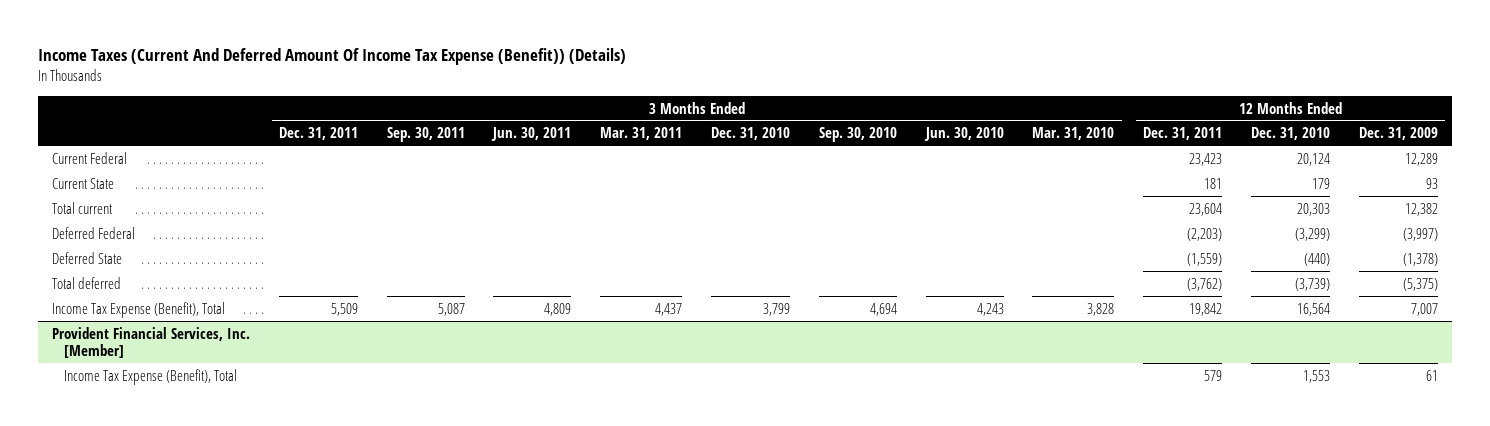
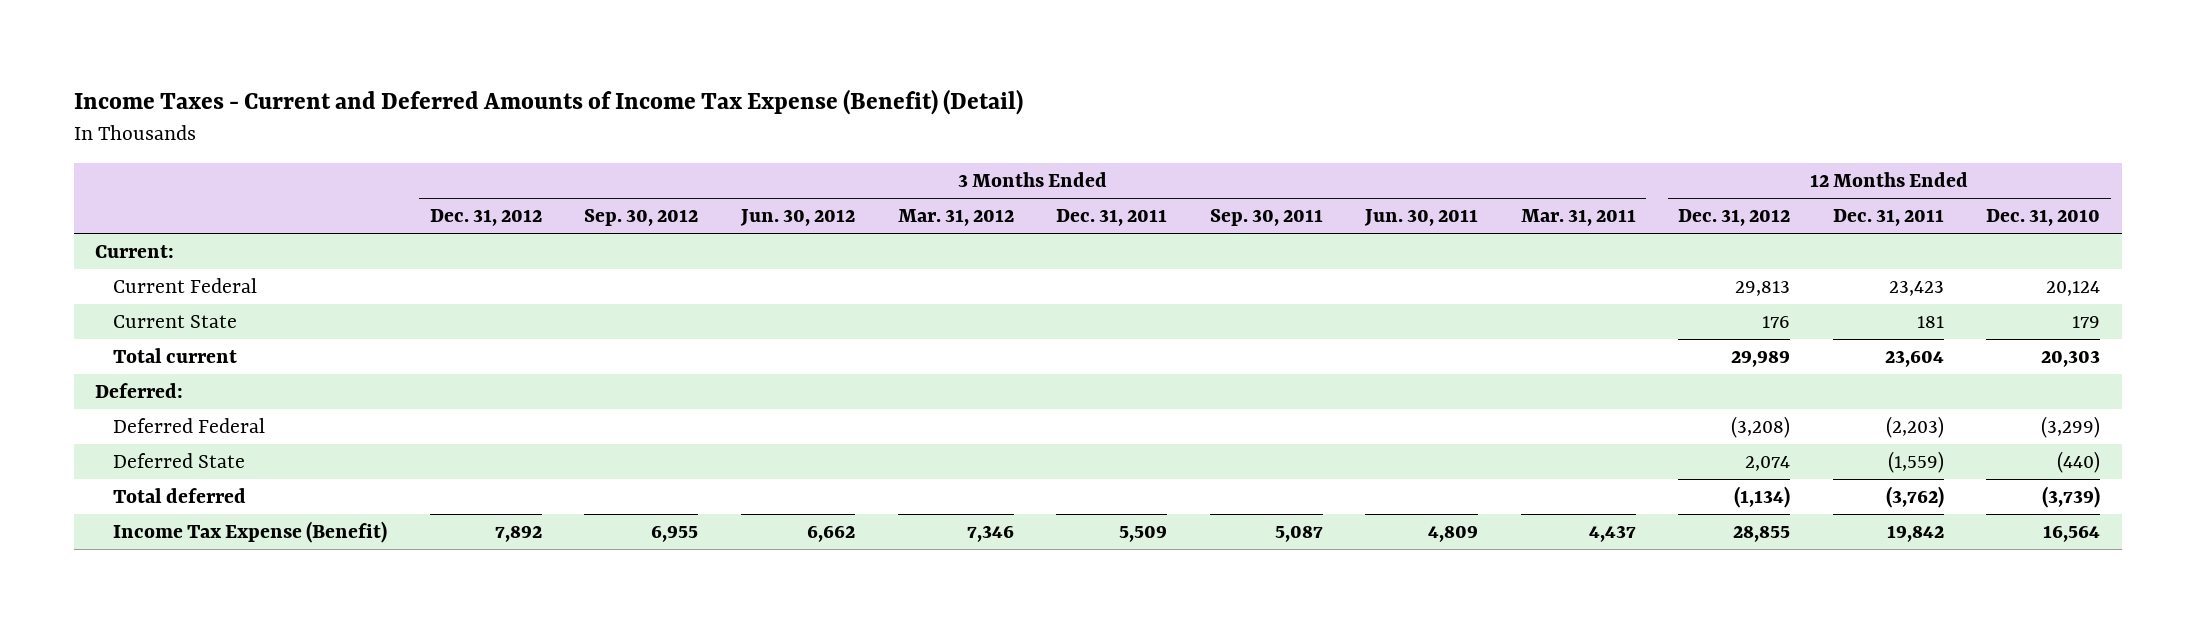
[37,47,626,65] Income Taxes (Current And Deferred Amount Of Income Tax Expense (Benefit)) (Details) -> [73,89,1023,116] Income Taxes - Current and Deferred Amounts of Income Tax Expense (Benefit) (Detail)
[711,127,791,141] Dec. 31, 2010 -> none
[818,127,897,143] Sep. 30, 2010 -> none
[923,127,1004,142] Jun. 30, 2010 -> none
[1032,127,1115,141] Mar. 31, 2010 -> none
[1358,127,1438,141] Dec. 31, 2009 -> none
none -> [429,209,542,227] Dec. 31, 2012
none -> [584,209,699,227] Sep. 30, 2012
none -> [740,209,856,227] Jun. 30, 2012
none -> [897,209,1014,227] Mar. 31, 2012
none -> [1678,209,1791,227] Dec. 31, 2012
none -> [94,244,174,258] Current:
none -> [94,382,183,398] Deferred:
[51,326,250,359] Provident Financial Services, Inc. [Member] -> none
[63,368,237,385] Income Tax Expense (Benefit), Total -> none
[51,301,225,318] Income Tax Expense (Benefit), Total -> [113,520,388,543] Income Tax Expense (Benefit)

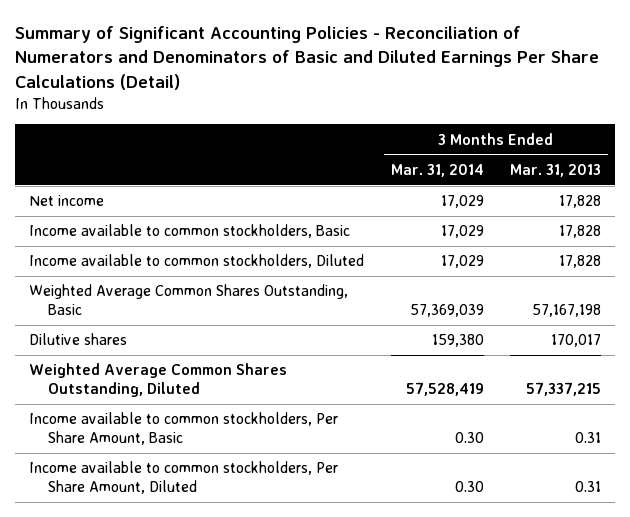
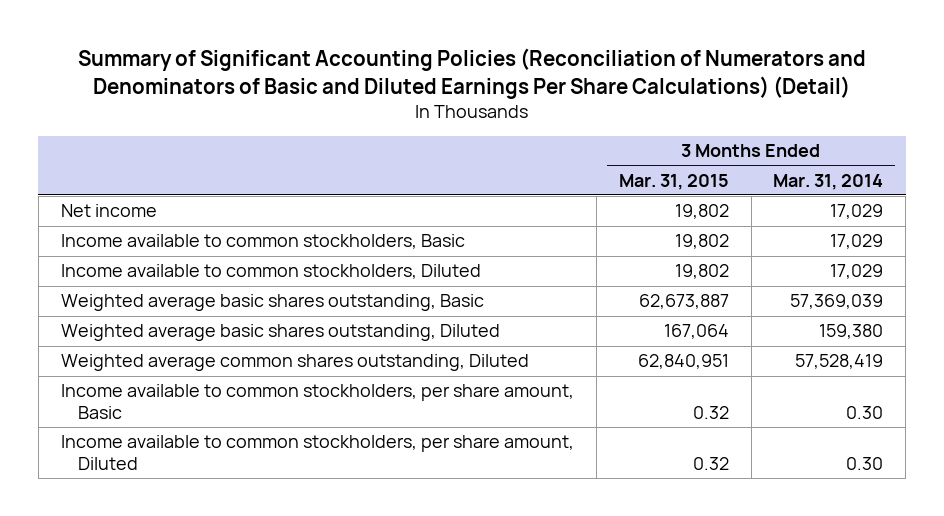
[15,26,600,90] Summary of Significant Accounting Policies - Reconciliation of Numerators and Denominators of Basic and Diluted Earnings Per Share Calculations (Detail) -> [78,48,867,99] Summary of Significant Accounting Policies (Reconciliation of Numerators and Denominators of Basic and Diluted Earnings Per Share Calculations) (Detail)
[510,163,602,177] Mar. 31, 2013 -> none
none -> [618,173,729,190] Mar. 31, 2015
[28,284,348,316] Weighted Average Common Shares Outstanding, Basic -> [60,294,484,312] Weighted average basic shares outstanding, Basic
[28,333,127,346] Dilutive shares -> [60,324,500,342] Weighted average basic shares outstanding, Diluted
[28,363,287,398] Weighted Average Common Shares Outstanding, Diluted -> [60,354,529,372] Weighted average common shares outstanding, Diluted
[28,412,338,446] Income available to common stockholders, Per Share Amount, Basic -> [60,384,574,419] Income available to common stockholders, per share amount, Basic
[28,461,338,495] Income available to common stockholders, Per Share Amount, Diluted -> [60,435,574,470] Income available to common stockholders, per share amount, Diluted

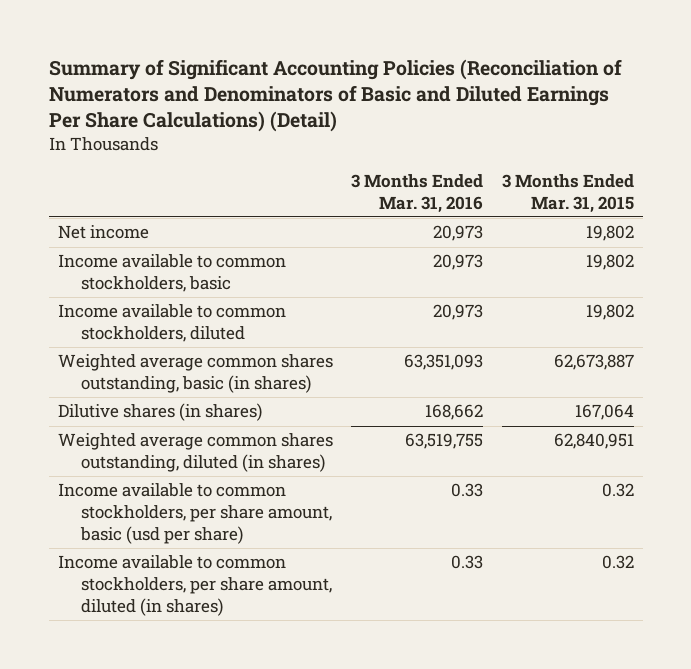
[773,173,884,190] Mar. 31, 2014 -> none
none -> [351,173,484,213] 3 Months Ended Mar. 31, 2016
[60,234,465,250] Income available to common stockholders, Basic -> [57,254,286,292] Income available to common stockholders, basic
[60,264,481,280] Income available to common stockholders, Diluted -> [57,304,286,342] Income available to common stockholders, diluted
[60,294,484,312] Weighted average basic shares outstanding, Basic -> [57,354,333,393] Weighted average common shares outstanding, basic (in shares)
[60,324,500,342] Weighted average basic shares outstanding, Diluted -> [57,403,262,422] Dilutive shares (in shares)
[60,354,529,372] Weighted average common shares outstanding, Diluted -> [57,433,333,472] Weighted average common shares outstanding, diluted (in shares)
[60,384,574,419] Income available to common stockholders, per share amount, Basic -> [57,483,332,544] Income available to common stockholders, per share amount, basic (usd per share)
[60,435,574,470] Income available to common stockholders, per share amount, Diluted -> [57,555,332,616] Income available to common stockholders, per share amount, diluted (in shares)

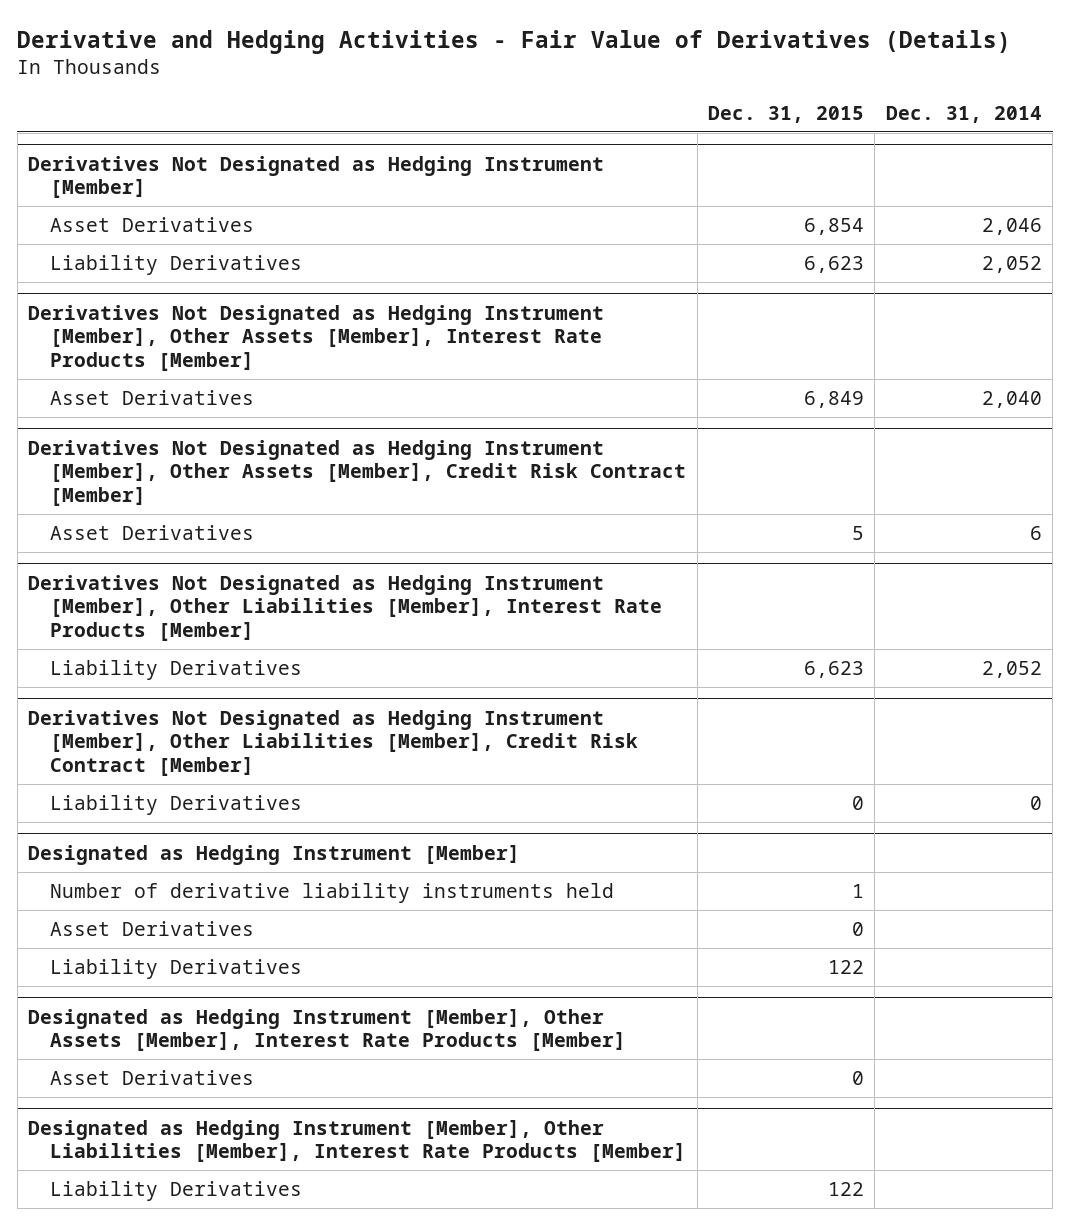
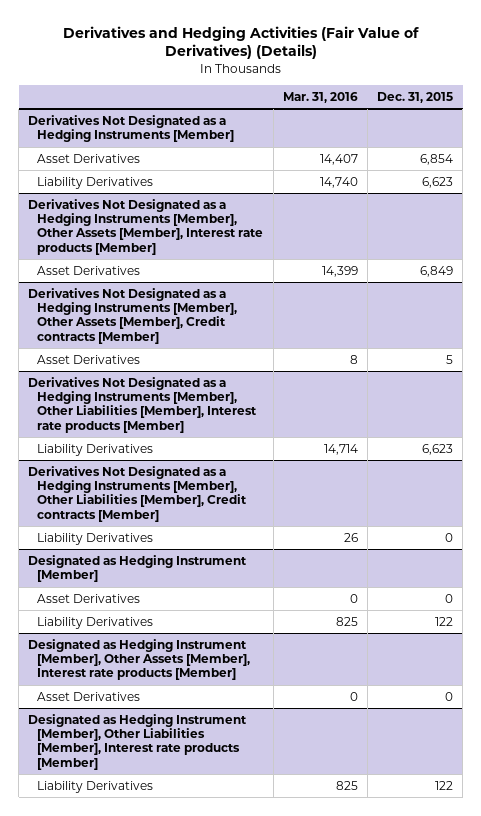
[17,29,1012,54] Derivative and Hedging Activities - Fair Value of Derivatives (Details) -> [62,25,419,60] Derivatives and Hedging Activities (Fair Value of Derivatives) (Details)
[885,105,1042,123] Dec. 31, 2014 -> none
none -> [282,91,358,103] Mar. 31, 2016
[27,155,604,199] Derivatives Not Designated as Hedging Instrument [Member] -> [28,114,235,143] Derivatives Not Designated as a Hedging Instruments [Member]
[27,304,604,371] Derivatives Not Designated as Hedging Instrument [Member], Other Assets [Member], Interest Rate Products [Member] -> [28,198,264,255] Derivatives Not Designated as a Hedging Instruments [Member], Other Assets [Member], Interest rate products [Member]
[27,439,687,506] Derivatives Not Designated as Hedging Instrument [Member], Other Assets [Member], Credit Risk Contract [Member] -> [28,287,238,344] Derivatives Not Designated as a Hedging Instruments [Member], Other Assets [Member], Credit contracts [Member]
[27,574,663,641] Derivatives Not Designated as Hedging Instrument [Member], Other Liabilities [Member], Interest Rate Products [Member] -> [28,376,258,433] Derivatives Not Designated as a Hedging Instruments [Member], Other Liabilities [Member], Interest rate products [Member]
[27,709,639,776] Derivatives Not Designated as Hedging Instrument [Member], Other Liabilities [Member], Credit Risk Contract [Member] -> [28,465,248,522] Derivatives Not Designated as a Hedging Instruments [Member], Other Liabilities [Member], Credit contracts [Member]
[50,883,615,904] Number of derivative liability instruments held -> none
[27,1008,627,1052] Designated as Hedging Instrument [Member], Other Assets [Member], Interest Rate Products [Member] -> [28,638,251,681] Designated as Hedging Instrument [Member], Other Assets [Member], Interest rate products [Member]
[27,1119,687,1163] Designated as Hedging Instrument [Member], Other Liabilities [Member], Interest Rate Products [Member] -> [28,713,248,770] Designated as Hedging Instrument [Member], Other Liabilities [Member], Interest rate products [Member]

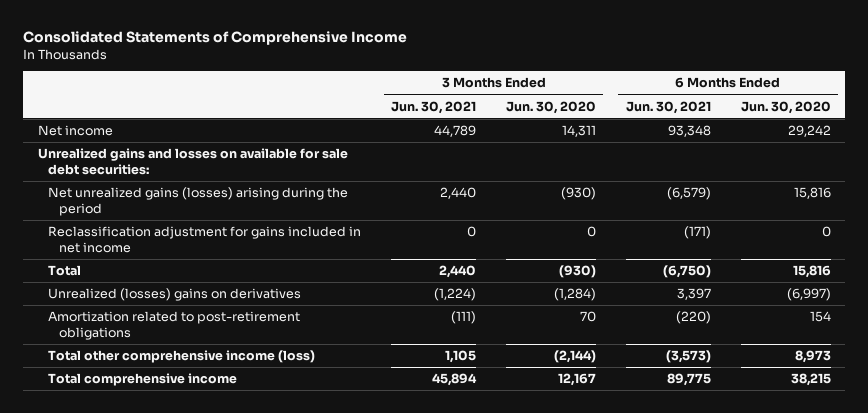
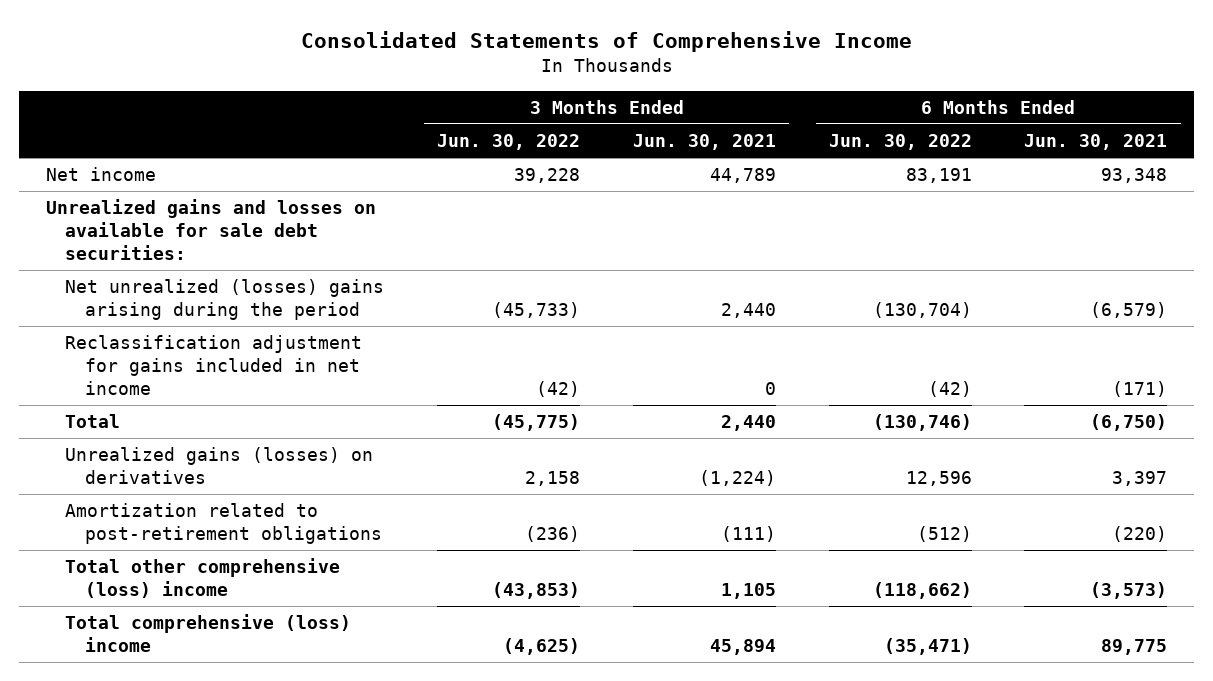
[506,100,597,114] Jun. 30, 2020 -> none
[740,100,831,114] Jun. 30, 2020 -> none
none -> [437,134,581,151] Jun. 30, 2022
none -> [828,134,972,151] Jun. 30, 2022
[48,187,349,216] Net unrealized gains (losses) arising during the period -> [65,279,385,321] Net unrealized (losses) gains arising during the period
[48,288,302,302] Unrealized (losses) gains on derivatives -> [65,447,374,485] Unrealized gains (losses) on derivatives
[48,350,316,364] Total other comprehensive income (loss) -> [65,558,341,599] Total other comprehensive (loss) income
[48,373,238,387] Total comprehensive income -> [65,614,352,653] Total comprehensive (loss) income

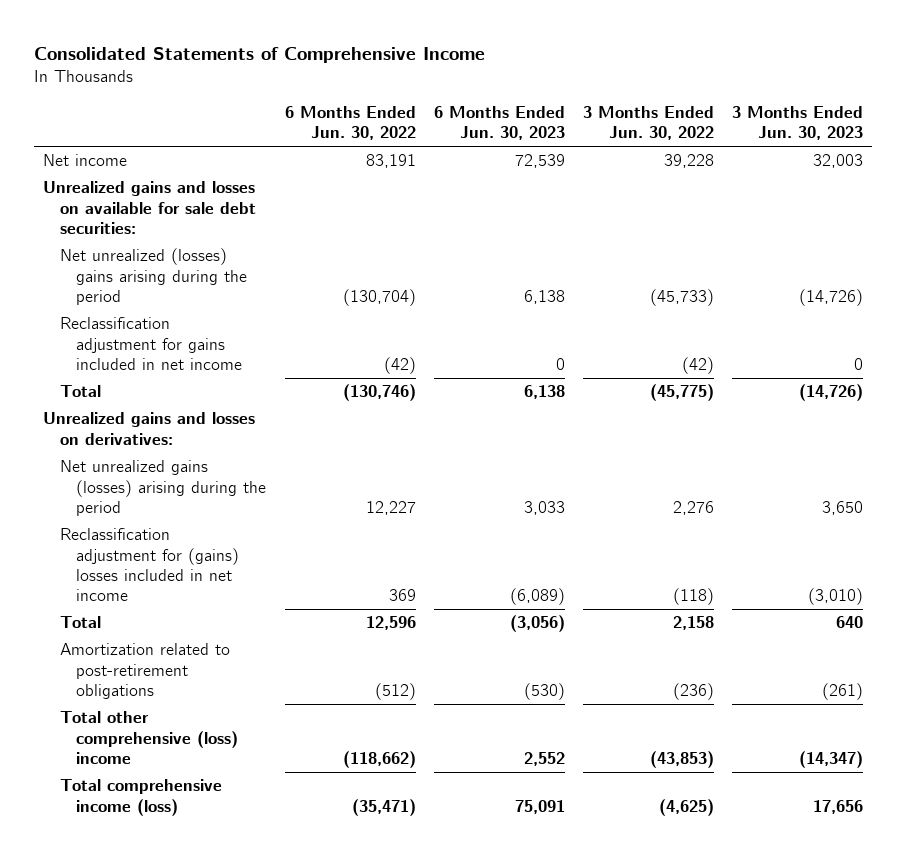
[632,134,776,151] Jun. 30, 2021 -> none
[1024,134,1168,151] Jun. 30, 2021 -> none
none -> [433,106,565,141] 6 Months Ended Jun. 30, 2023
none -> [731,106,863,141] 3 Months Ended Jun. 30, 2023
none -> [43,412,256,445] Unrealized gains and losses on derivatives:
none -> [59,460,267,516] Net unrealized gains (losses) arising during the period
none -> [59,528,240,601] Reclassification adjustment for (gains) losses included in net income
[65,447,374,485] Unrealized gains (losses) on derivatives -> [59,616,101,629] Total
[65,614,352,653] Total comprehensive (loss) income -> [59,779,222,816] Total comprehensive income (loss)

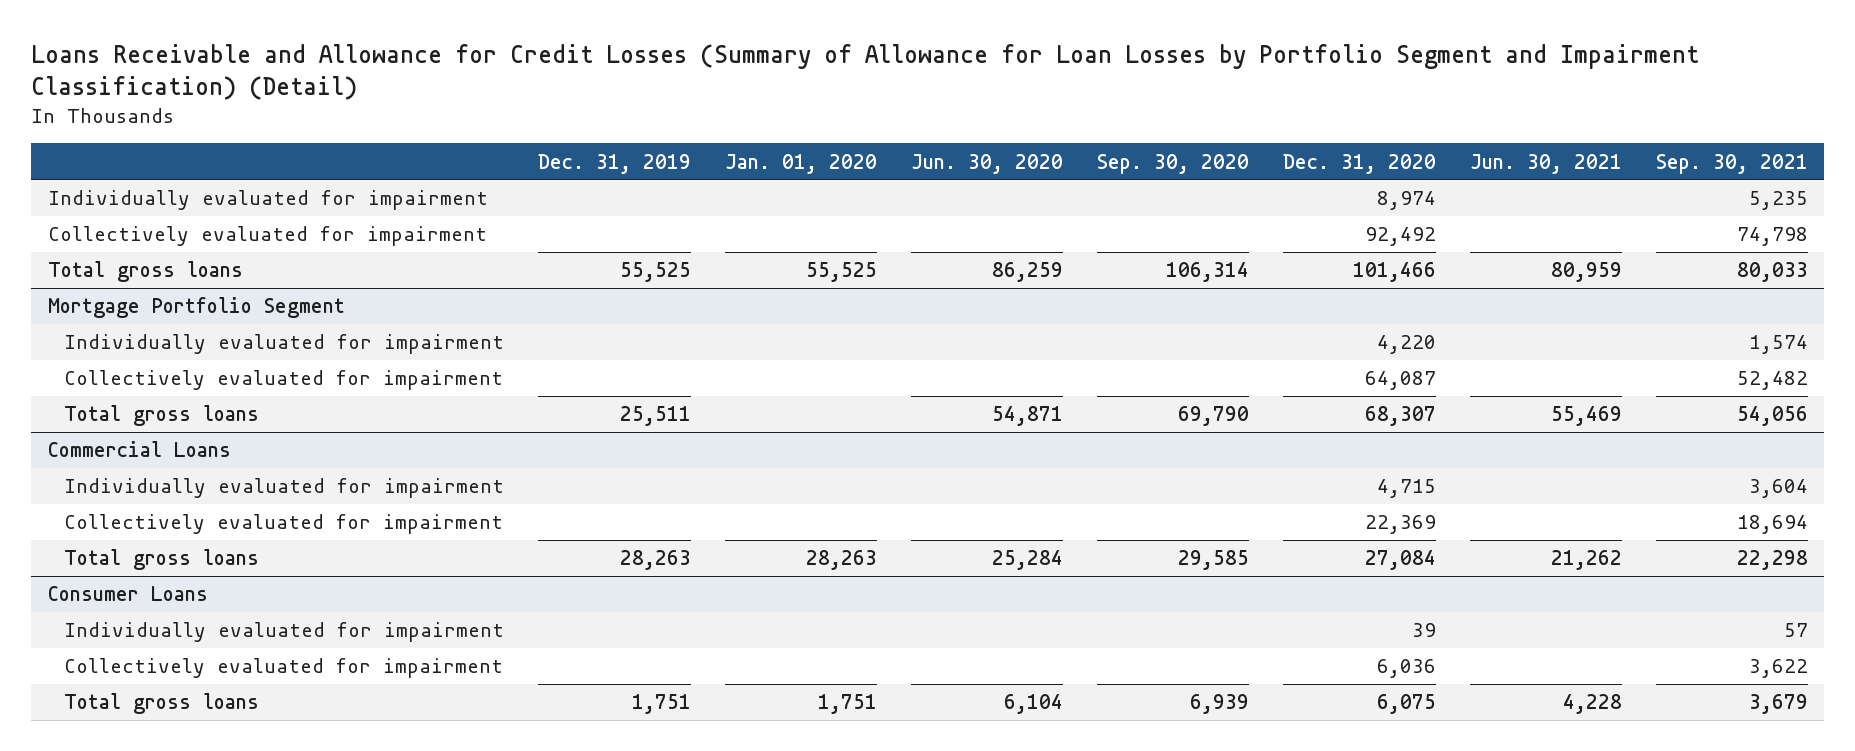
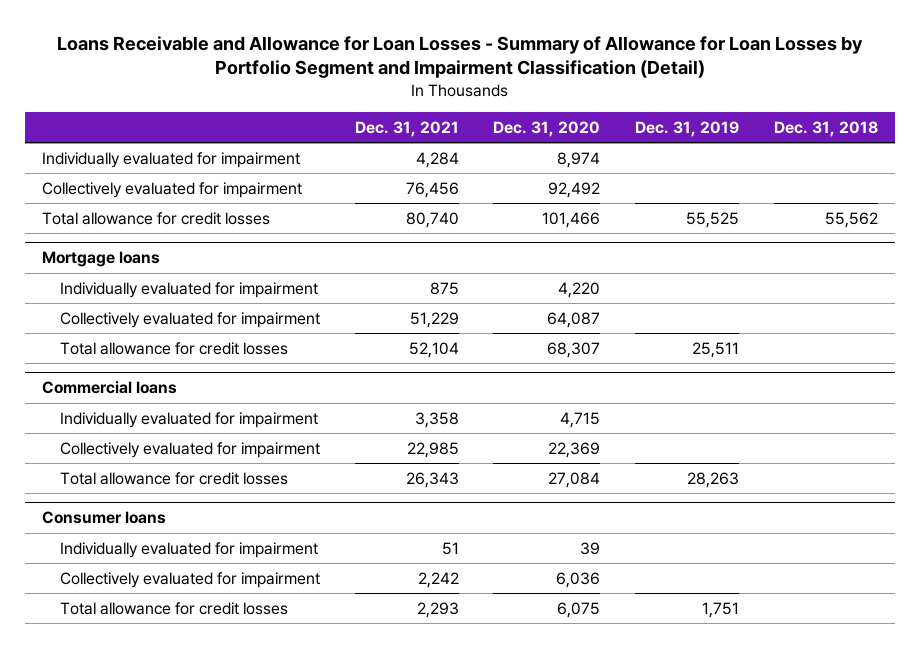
[30,43,1699,100] Loans Receivable and Allowance for Credit Losses (Summary of Allowance for Loan Losses by Portfolio Segment and Impairment Classification) (Detail) -> [57,35,864,79] Loans Receivable and Allowance for Loan Losses - Summary of Allowance for Loan Losses by Portfolio Segment and Impairment Classification (Detail)
[724,153,877,174] Jan. 01, 2020 -> none
[910,153,1063,174] Jun. 30, 2020 -> none
[1096,153,1249,174] Sep. 30, 2020 -> none
[1469,153,1622,174] Jun. 30, 2021 -> none
[1655,153,1808,174] Sep. 30, 2021 -> none
none -> [354,120,459,137] Dec. 31, 2021
none -> [773,120,878,137] Dec. 31, 2018
[47,297,345,319] Mortgage Portfolio Segment -> none
[47,261,243,283] Total gross loans -> [42,211,271,225] Total allowance for credit losses
none -> [42,251,161,268] Mortgage loans
[64,405,260,427] Total gross loans -> [59,341,288,355] Total allowance for credit losses
[47,441,231,458] Commercial Loans -> [42,381,178,395] Commercial loans
[64,549,260,571] Total gross loans -> [59,471,288,485] Total allowance for credit losses
[47,586,208,602] Consumer Loans -> [42,511,167,525] Consumer loans
[64,693,260,715] Total gross loans -> [59,601,288,615] Total allowance for credit losses

